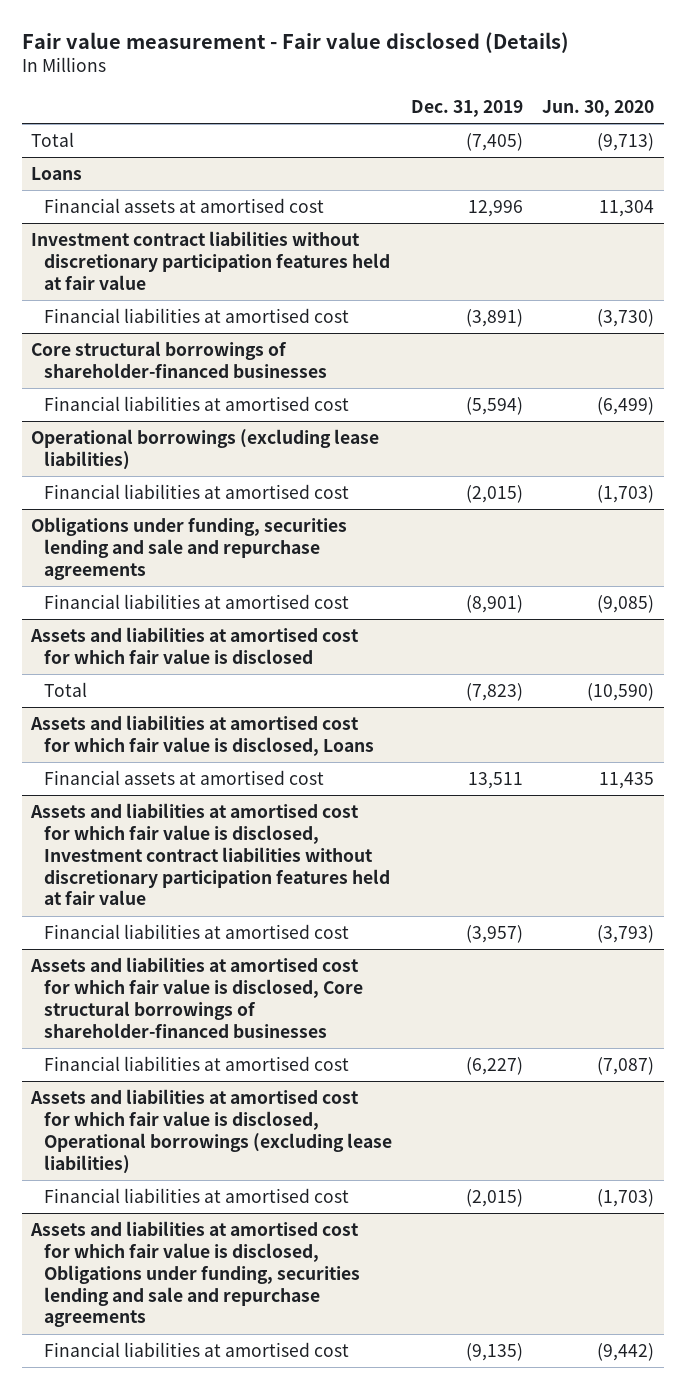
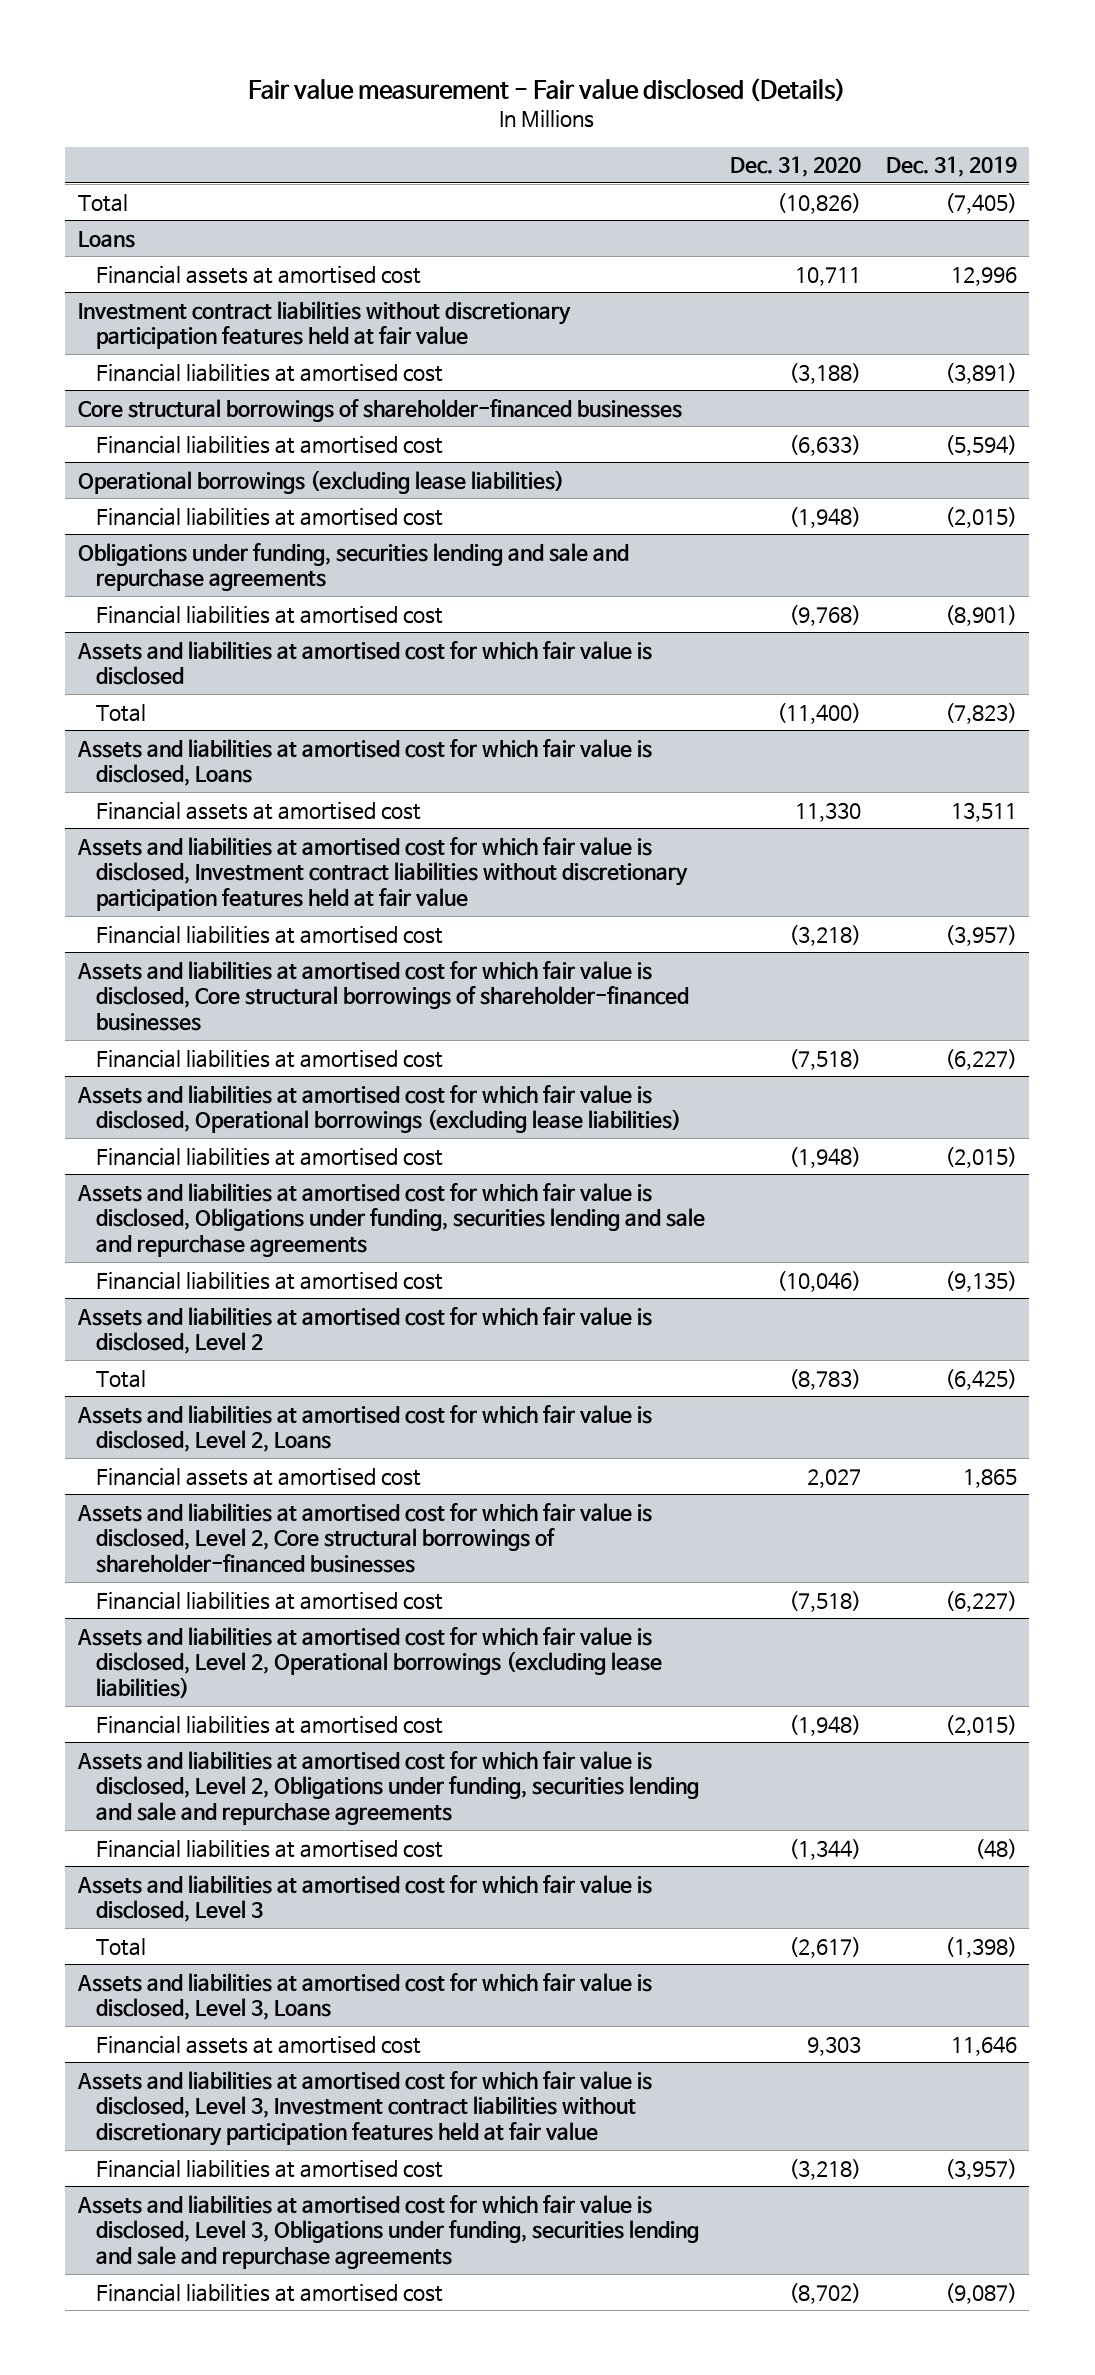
[542,99,655,117] Jun. 30, 2020 -> none
none -> [729,156,861,178] Dec. 31, 2020
none -> [76,1306,652,1355] Assets and liabilities at amortised cost for which fair value is disclosed, Level 2
none -> [95,1369,146,1388] Total
none -> [76,1404,652,1453] Assets and liabilities at amortised cost for which fair value is disclosed, Level 2, Loans
none -> [95,1467,421,1486] Financial assets at amortised cost
none -> [76,1502,652,1574] Assets and liabilities at amortised cost for which fair value is disclosed, Level 2, Core structural borrowings of shareholder-financed businesses
none -> [95,1591,443,1610] Financial liabilities at amortised cost
none -> [76,1626,662,1699] Assets and liabilities at amortised cost for which fair value is disclosed, Level 2, Operational borrowings (excluding lease liabilities)
none -> [95,1715,443,1734] Financial liabilities at amortised cost
none -> [76,1750,699,1826] Assets and liabilities at amortised cost for which fair value is disclosed, Level 2, Obligations under funding, securities lending and sale and repurchase agreements
none -> [95,1839,443,1858] Financial liabilities at amortised cost
none -> [76,1874,652,1923] Assets and liabilities at amortised cost for which fair value is disclosed, Level 3
none -> [95,1937,146,1956] Total
none -> [76,1972,652,2021] Assets and liabilities at amortised cost for which fair value is disclosed, Level 3, Loans
none -> [95,2035,421,2054] Financial assets at amortised cost
none -> [76,2070,652,2147] Assets and liabilities at amortised cost for which fair value is disclosed, Level 3, Investment contract liabilities without discretionary participation features held at fair value
none -> [95,2159,443,2178] Financial liabilities at amortised cost
none -> [76,2194,699,2270] Assets and liabilities at amortised cost for which fair value is disclosed, Level 3, Obligations under funding, securities lending and sale and repurchase agreements
none -> [95,2283,443,2302] Financial liabilities at amortised cost

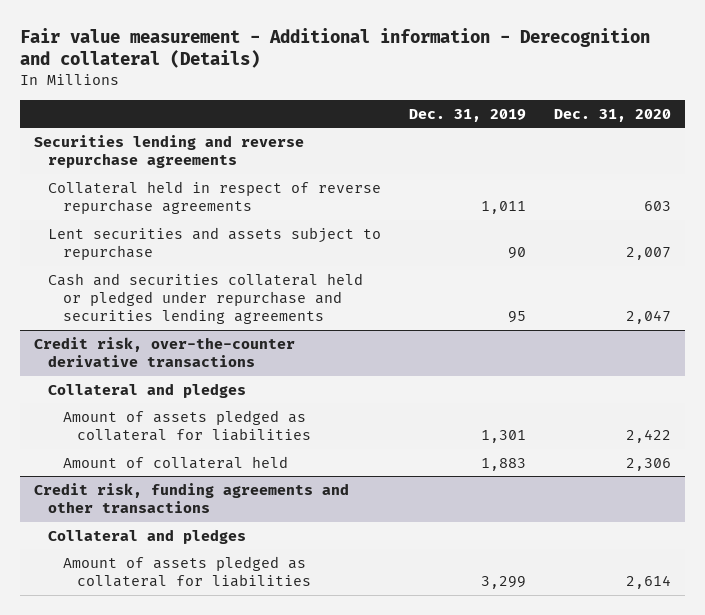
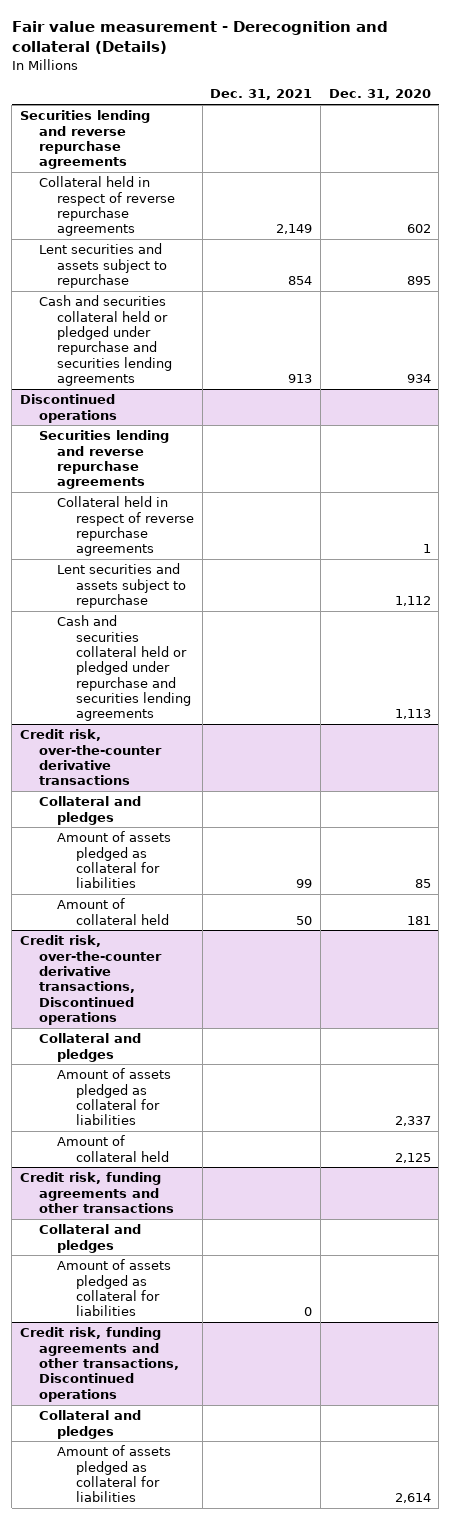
[19,27,650,69] Fair value measurement - Additional information - Derecognition and collateral (Details) -> [11,21,388,55] Fair value measurement - Derecognition and collateral (Details)
[408,108,526,122] Dec. 31, 2019 -> none
none -> [210,89,313,101] Dec. 31, 2021
[643,201,671,212] 603 -> [406,224,431,234] 602
[625,247,671,261] 2,007 -> [406,276,431,286] 895
[625,310,671,325] 2,047 -> [406,374,431,384] 934
none -> [19,394,117,423] Discontinued operations
none -> [38,430,169,490] Securities lending and reverse repurchase agreements
none -> [57,496,195,557] Collateral held in respect of reverse repurchase agreements
none -> [57,563,187,609] Lent securities and assets subject to repurchase
none -> [57,615,192,722] Cash and securities collateral held or pledged under repurchase and securities lending agreements
[625,429,671,444] 2,422 -> [414,879,431,889] 85
[625,457,671,471] 2,306 -> [406,915,431,925] 181
none -> [19,935,162,1026] Credit risk, over-the-counter derivative transactions, Discontinued operations
none -> [38,1033,141,1062] Collateral and pledges
none -> [57,1068,172,1126] Amount of assets pledged as collateral for liabilities
none -> [57,1135,170,1162] Amount of collateral held
none -> [57,1259,172,1317] Amount of assets pledged as collateral for liabilities
none -> [19,1327,179,1402] Credit risk, funding agreements and other transactions, Discontinued operations
none -> [38,1410,141,1439] Collateral and pledges

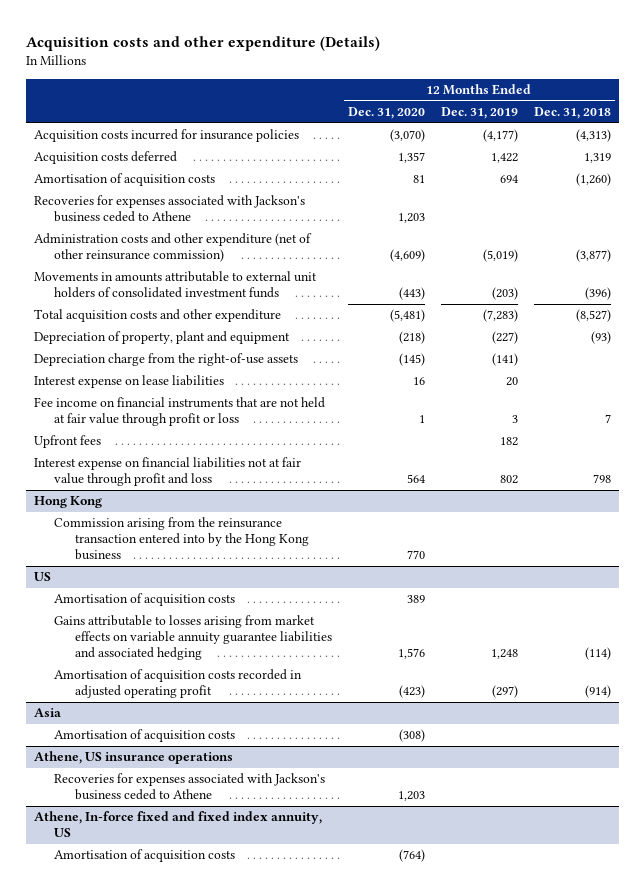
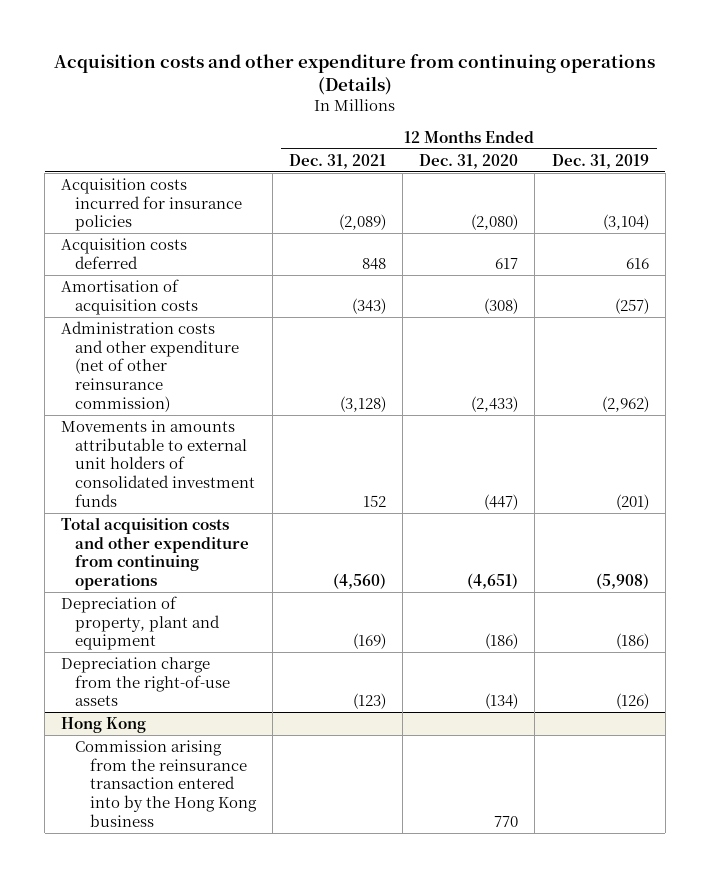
[25,35,380,51] Acquisition costs and other expenditure (Details) -> [53,53,655,95] Acquisition costs and other expenditure from continuing operations (Details)
[533,107,611,120] Dec. 31, 2018 -> none
none -> [288,153,386,169] Dec. 31, 2021
[33,195,305,223] Recoveries for expenses associated with Jackson's business ceded to Athene -> none
[33,375,224,389] Interest expense on lease liabilities -> none
[33,397,325,427] Fee income on financial instruments that are not held at fair value through profit or loss -> none
[33,435,101,449] Upfront fees -> none
[33,457,301,487] Interest expense on financial liabilities not at fair value through profit and loss -> none
[389,129,425,143] (3,070) -> [471,214,519,231] (2,080)
[482,129,518,143] (4,177) -> [602,214,649,231] (3,104)
[397,152,425,164] 1,357 -> [495,257,519,269] 617
[490,153,518,164] 1,422 -> [625,257,649,269] 616
[412,175,425,184] 81 -> [484,297,519,314] (308)
[499,175,518,184] 694 -> [614,297,649,314] (257)
[389,249,425,263] (4,609) -> [471,395,519,412] (2,433)
[482,249,518,263] (5,019) -> [601,395,649,412] (2,962)
[398,287,425,301] (443) -> [484,493,519,510] (447)
[491,287,518,301] (203) -> [615,493,649,510] (201)
[33,309,281,323] Total acquisition costs and other expenditure -> [61,516,250,590] Total acquisition costs and other expenditure from continuing operations
[389,309,425,323] (5,481) -> [467,572,519,589] (4,651)
[482,309,518,323] (7,283) -> [595,572,649,589] (5,908)
[398,331,425,345] (218) -> [485,633,519,650] (186)
[491,331,518,345] (227) -> [615,633,649,650] (186)
[398,353,425,367] (145) -> [485,693,519,710] (134)
[491,353,518,367] (141) -> [615,693,649,710] (126)
[33,572,51,582] US -> none
[54,593,236,607] Amortisation of acquisition costs -> none
[54,615,332,661] Gains attributable to losses arising from market effects on variable annuity guarantee liabilities and associated hedging -> none
[54,669,303,699] Amortisation of acquisition costs recorded in adjusted operating profit -> none
[33,708,61,718] Asia -> none
[54,729,236,743] Amortisation of acquisition costs -> none
[33,751,233,765] Athene, US insurance operations -> none
[54,773,326,801] Recoveries for expenses associated with Jackson's business ceded to Athene -> none
[33,811,322,838] Athene, In-force fixed and fixed index annuity, US -> none
[54,849,236,863] Amortisation of acquisition costs -> none

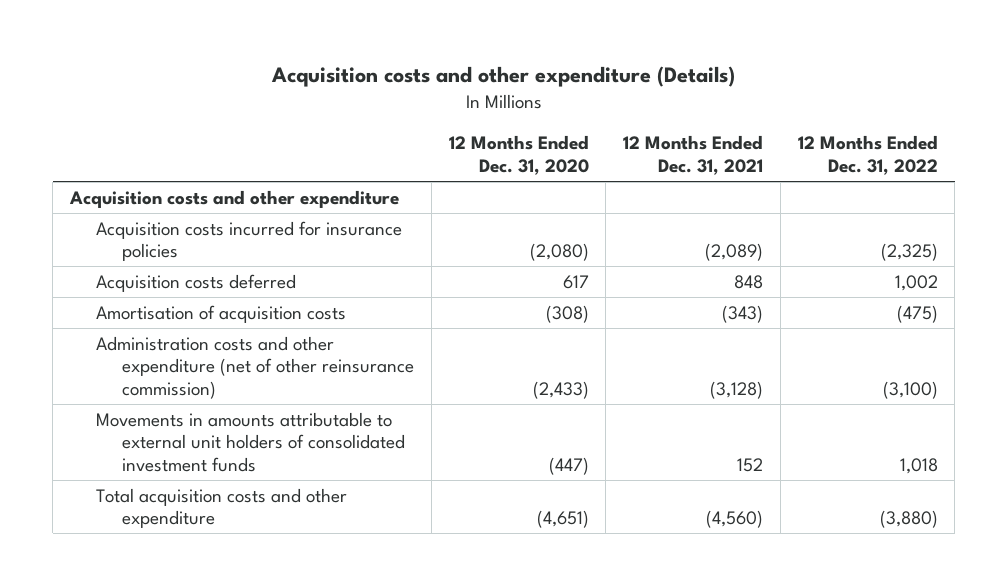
[53,53,655,95] Acquisition costs and other expenditure from continuing operations (Details) -> [270,66,735,88] Acquisition costs and other expenditure (Details)
[551,153,649,169] Dec. 31, 2019 -> none
none -> [797,135,938,175] 12 Months Ended Dec. 31, 2022
none -> [68,189,399,208] Acquisition costs and other expenditure
[61,595,221,651] Depreciation of property, plant and equipment -> none
[61,656,231,707] Depreciation charge from the right-of-use assets -> none
[61,716,147,733] Hong Kong -> none
[75,739,257,827] Commission arising from the reinsurance transaction entered into by the Hong Kong business -> none
[61,516,250,590] Total acquisition costs and other expenditure from continuing operations -> [96,487,348,529] Total acquisition costs and other expenditure

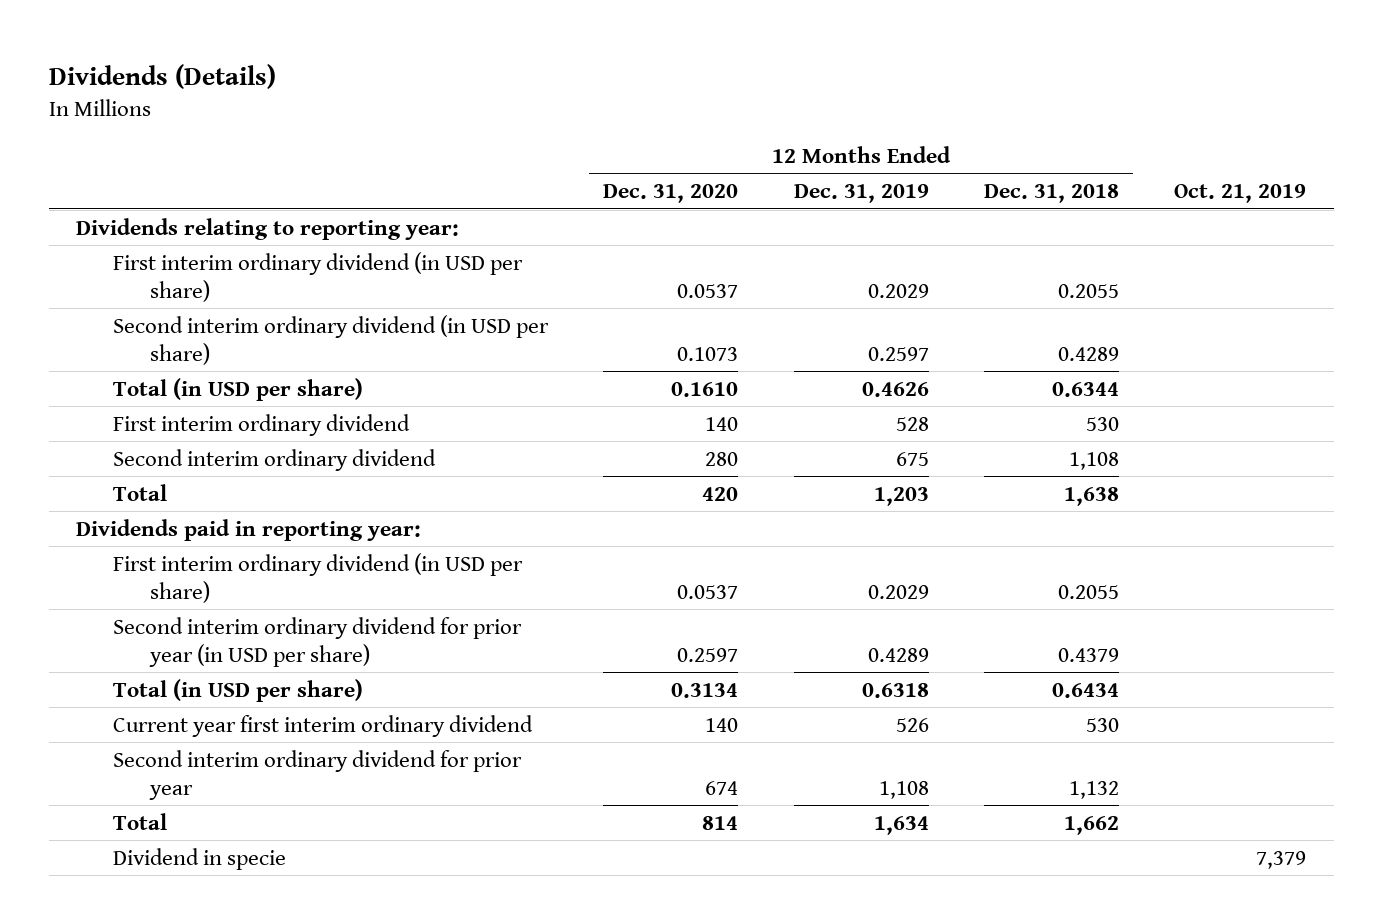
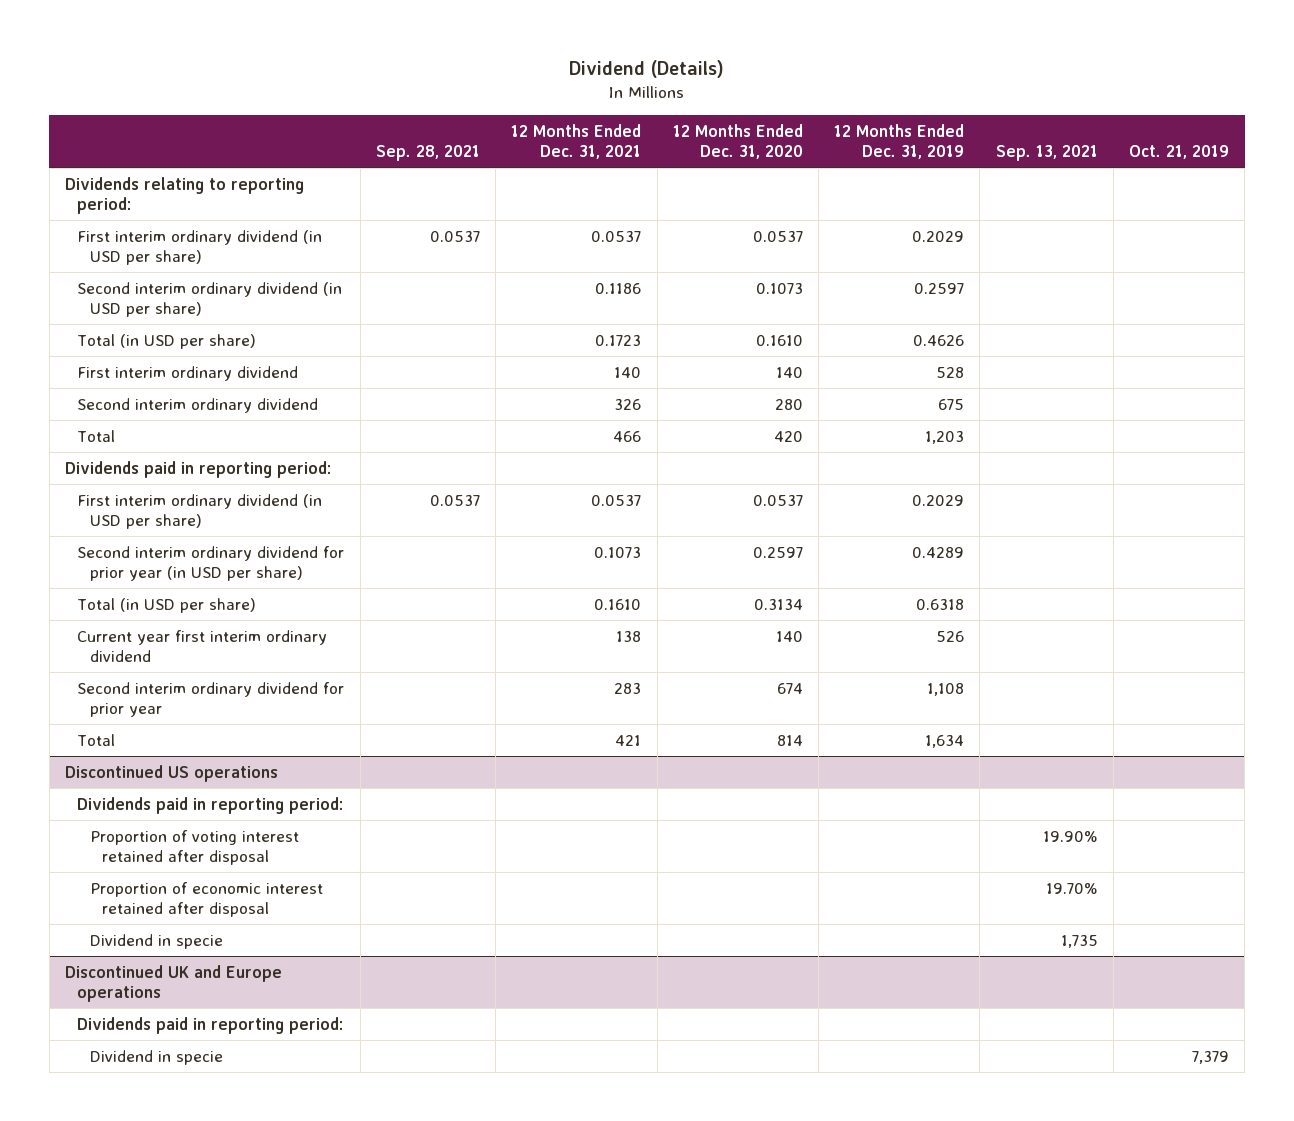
[48,63,276,89] Dividends (Details) -> [569,60,725,79] Dividend (Details)
[983,184,1119,204] Dec. 31, 2018 -> none
none -> [375,145,480,162] Sep. 28, 2021
none -> [511,123,642,160] 12 Months Ended Dec. 31, 2021
none -> [995,145,1098,162] Sep. 13, 2021
[76,217,460,240] Dividends relating to reporting year: -> [64,176,304,215] Dividends relating to reporting period:
[76,518,422,541] Dividends paid in reporting year: -> [64,460,331,478] Dividends paid in reporting period:
none -> [64,764,278,782] Discontinued US operations
none -> [77,796,344,814] Dividends paid in reporting period:
none -> [89,829,299,866] Proportion of voting interest retained after disposal
none -> [89,881,323,918] Proportion of economic interest retained after disposal
none -> [89,933,223,949] Dividend in specie
none -> [64,964,282,1003] Discontinued UK and Europe operations
none -> [77,1016,344,1034] Dividends paid in reporting period:

